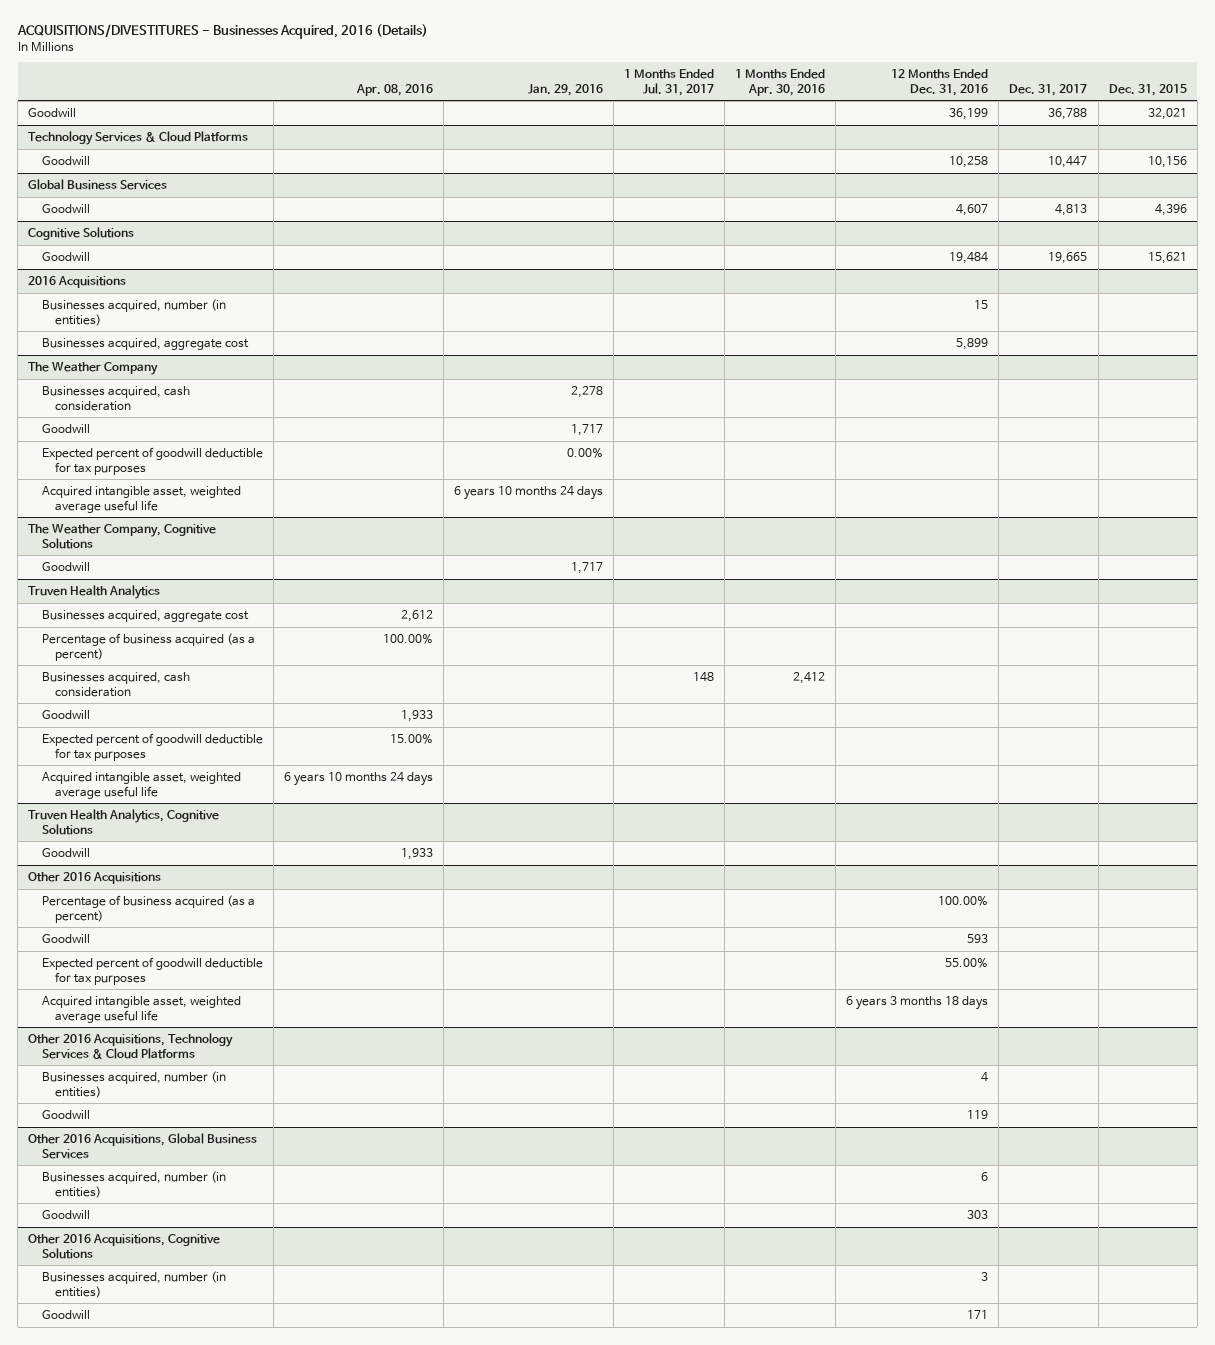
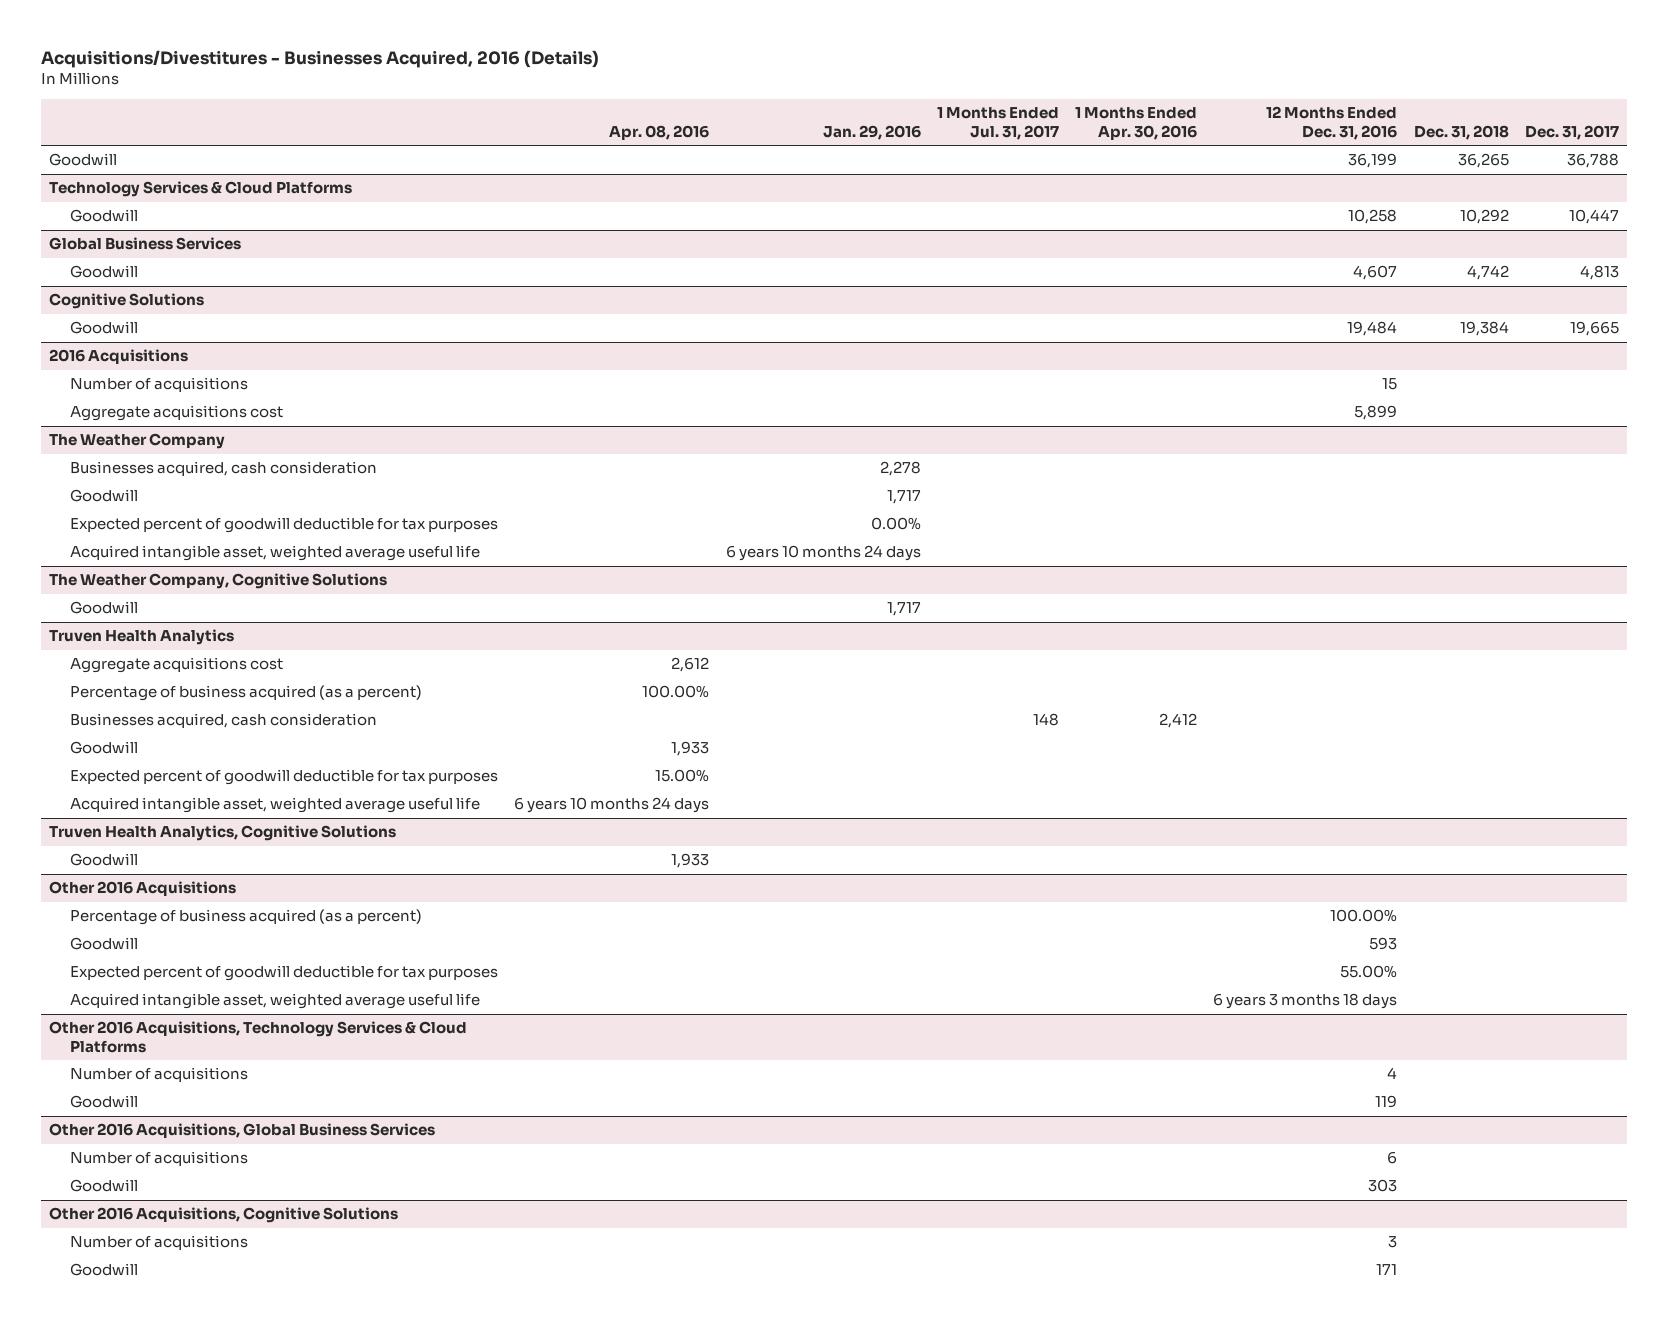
[16,24,428,40] ACQUISITIONS/DIVESTITURES - Businesses Acquired, 2016 (Details) -> [41,50,600,69] Acquisitions/Divestitures - Businesses Acquired, 2016 (Details)
[1108,83,1187,96] Dec. 31, 2015 -> none
none -> [1413,124,1509,140] Dec. 31, 2018
[41,298,226,326] Businesses acquired, number (in entities) -> [70,377,249,393] Number of acquisitions
[41,337,249,350] Businesses acquired, aggregate cost -> [70,405,284,422] Aggregate acquisitions cost
[41,609,249,622] Businesses acquired, aggregate cost -> [70,657,284,674] Aggregate acquisitions cost
[41,1070,226,1098] Businesses acquired, number (in entities) -> [70,1067,249,1083] Number of acquisitions
[41,1170,226,1198] Businesses acquired, number (in entities) -> [70,1151,249,1167] Number of acquisitions
[41,1270,226,1298] Businesses acquired, number (in entities) -> [70,1235,249,1251] Number of acquisitions

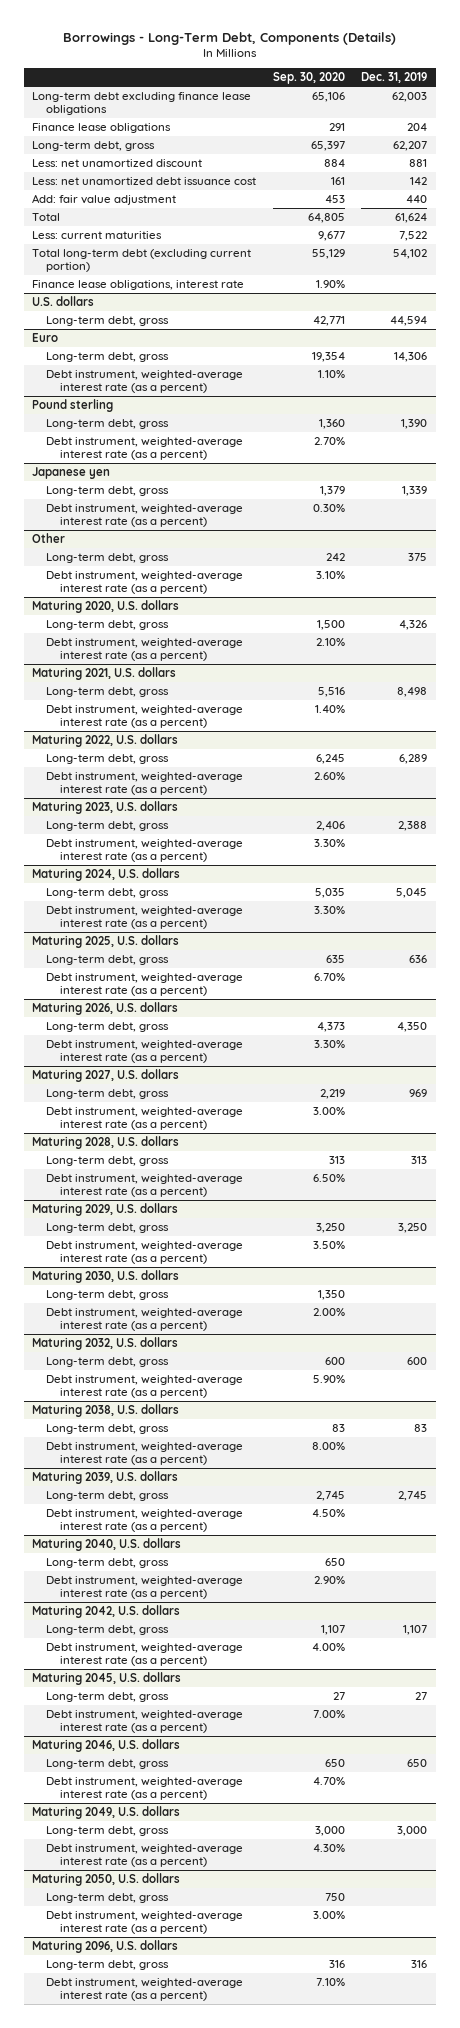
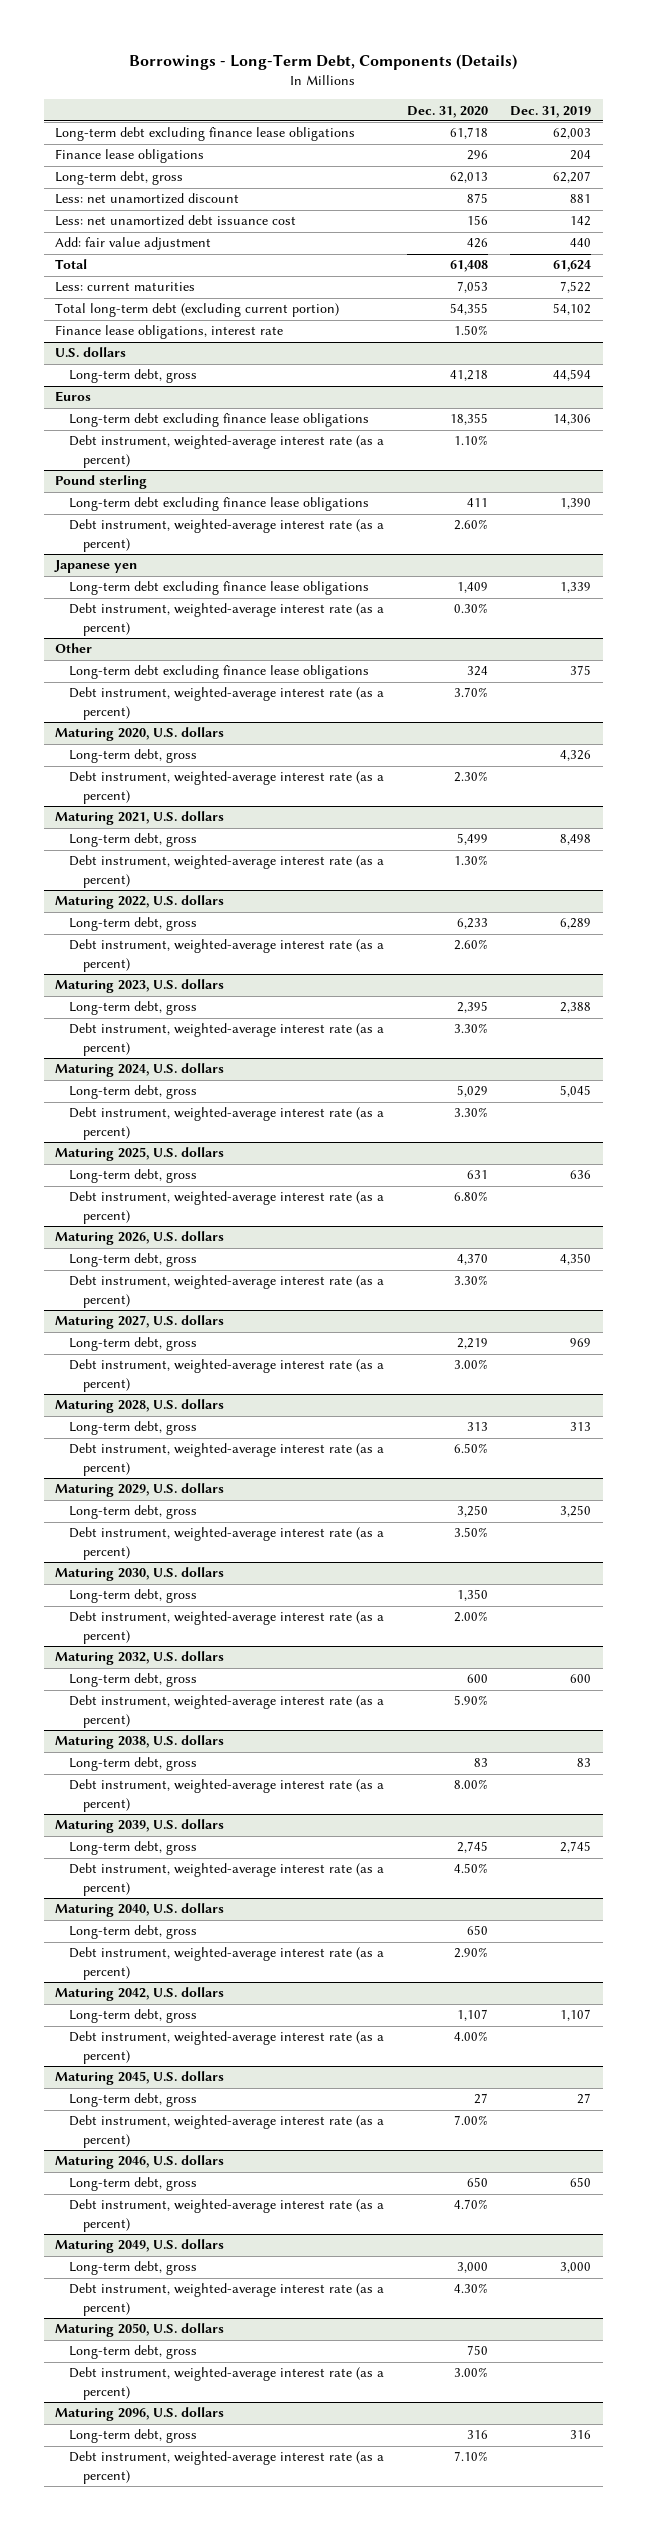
[272,72,345,85] Sep. 30, 2020 -> none
none -> [406,105,488,118] Dec. 31, 2020
[32,332,59,342] Euro -> [55,391,92,403] Euros
[46,351,170,362] Long-term debt, gross -> [69,413,370,428] Long-term debt excluding finance lease obligations
[46,418,170,429] Long-term debt, gross -> [69,497,370,512] Long-term debt excluding finance lease obligations
[46,485,170,496] Long-term debt, gross -> [69,581,370,596] Long-term debt excluding finance lease obligations
[46,552,170,563] Long-term debt, gross -> [69,665,370,680] Long-term debt excluding finance lease obligations

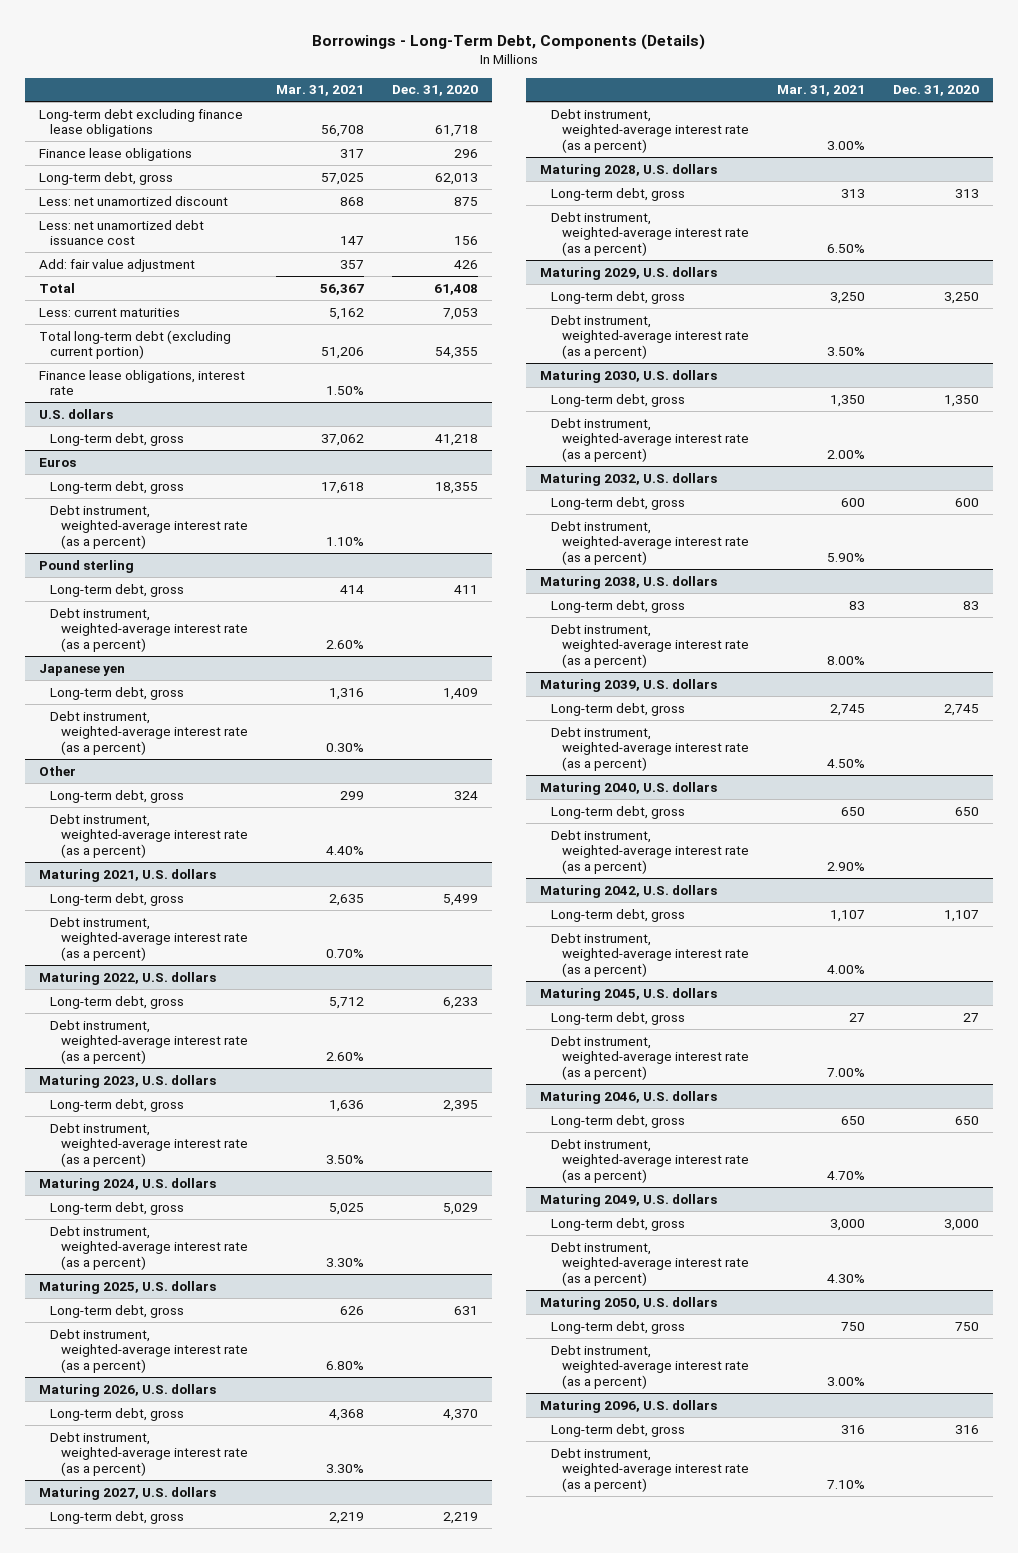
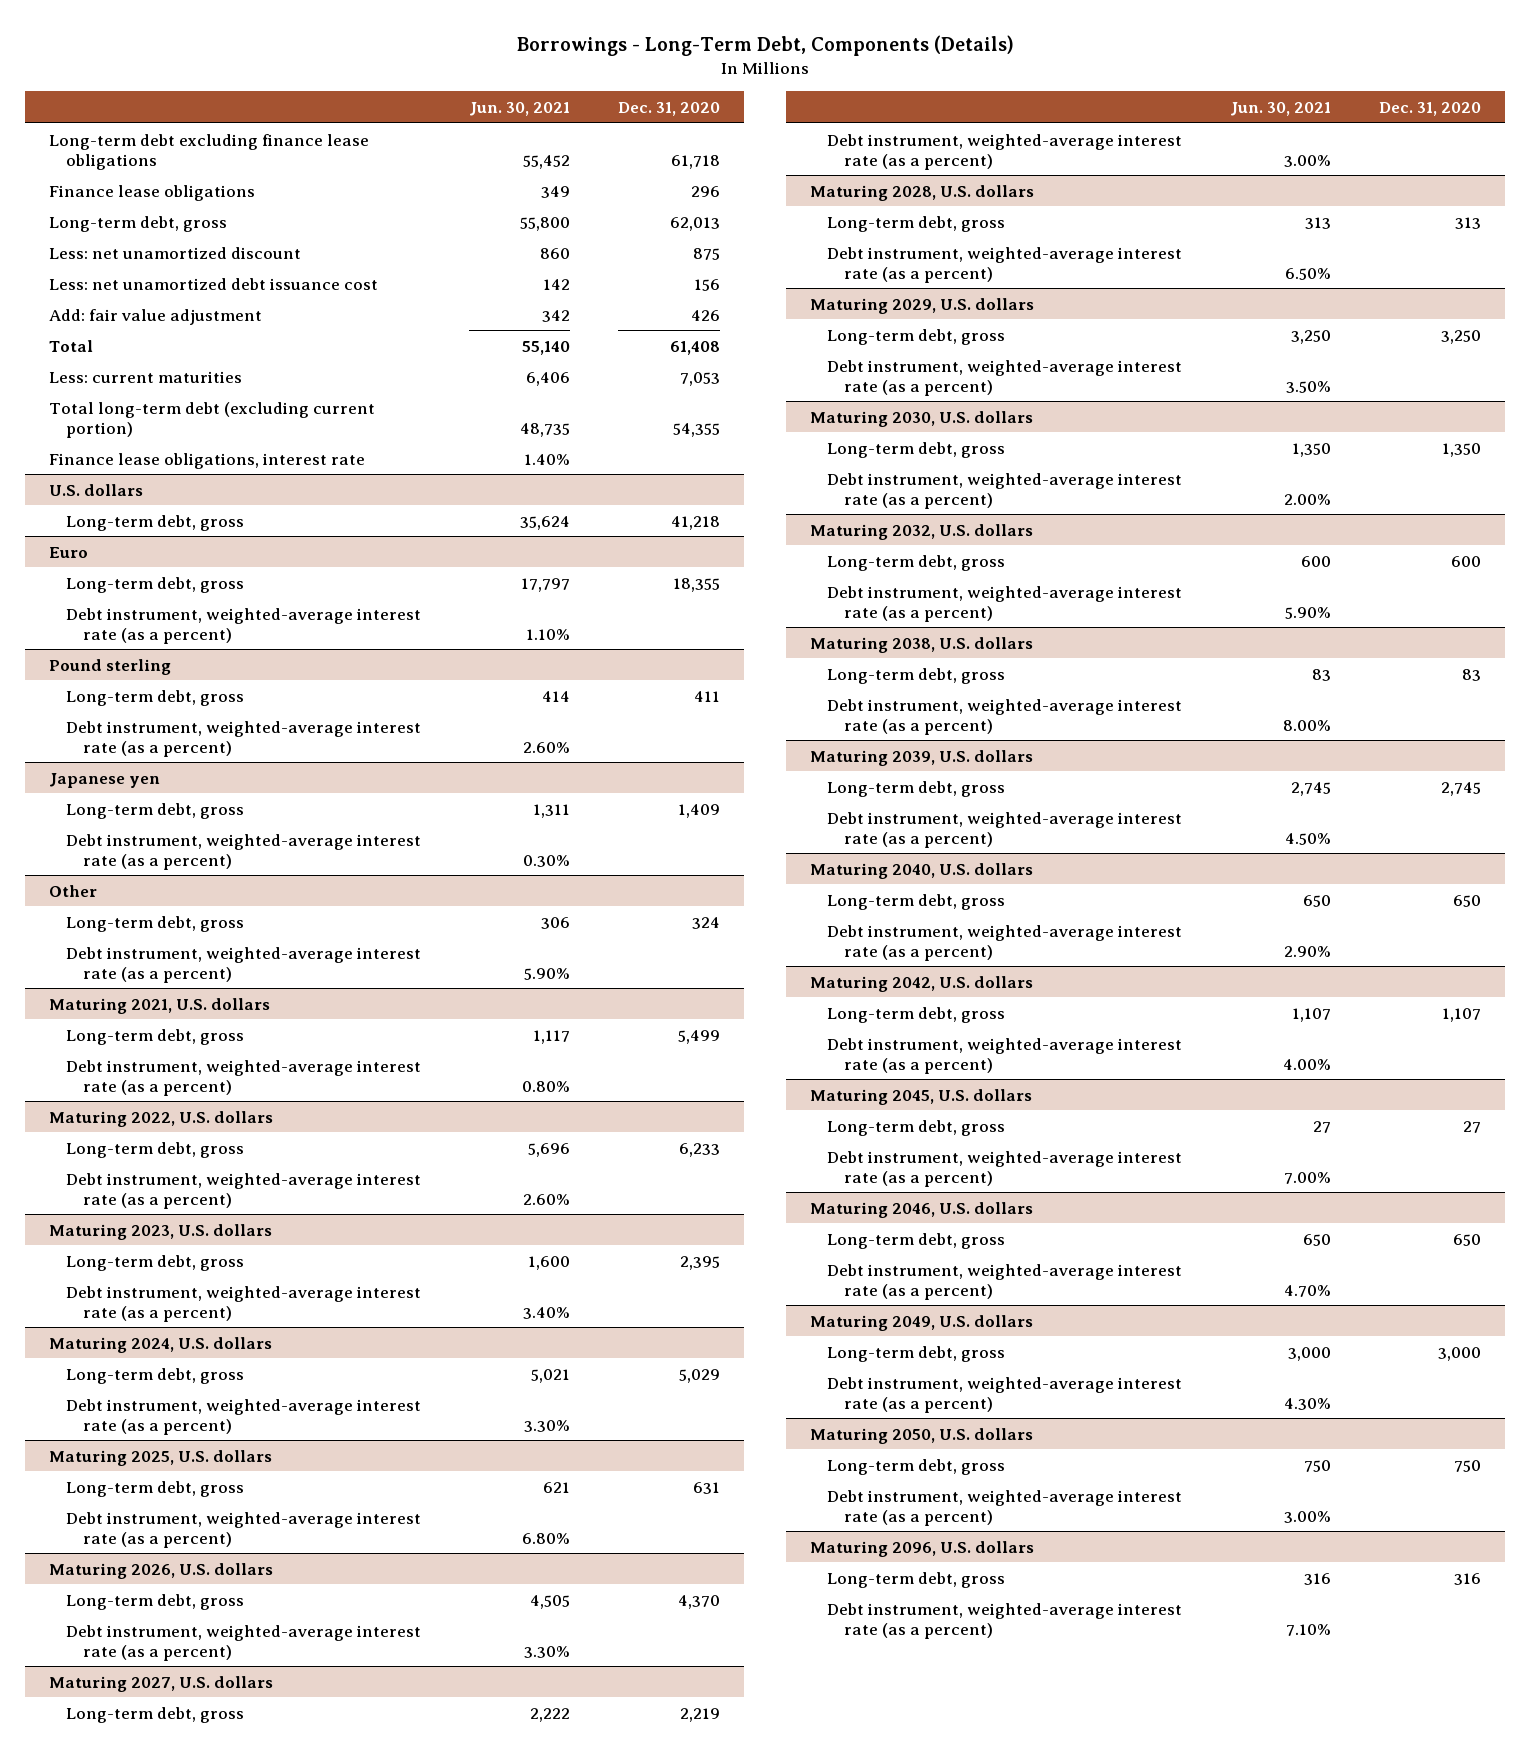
[275,85,364,97] Mar. 31, 2021 -> none
none -> [468,101,570,116] Jun. 30, 2021
[38,457,76,467] Euros -> [48,546,88,558] Euro

